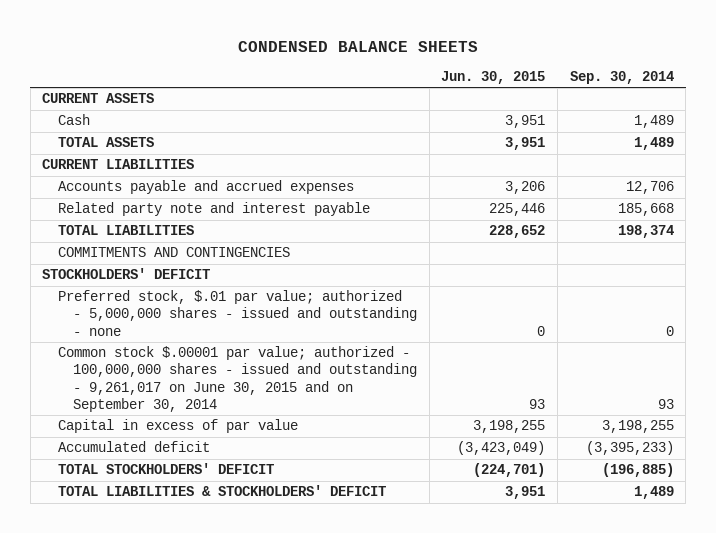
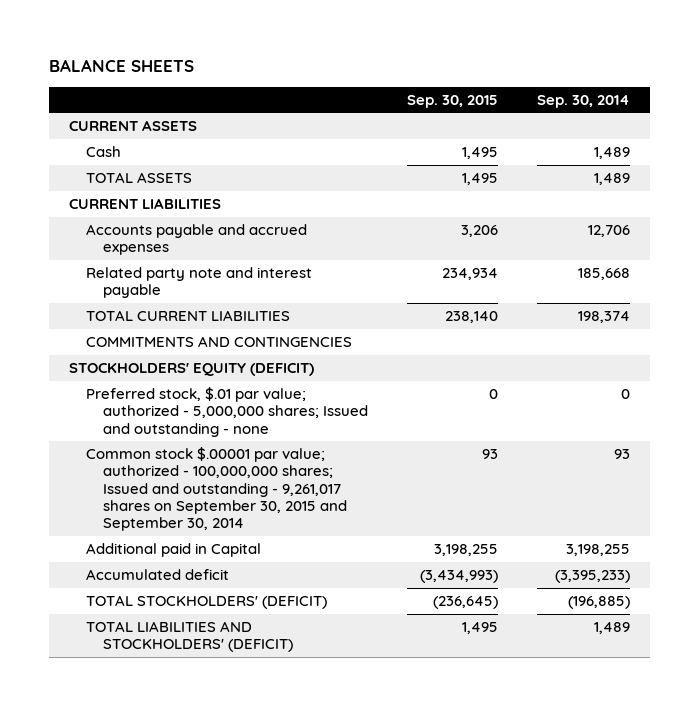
[237,40,478,52] CONDENSED BALANCE SHEETS -> [49,59,195,73] BALANCE SHEETS
[441,70,546,84] Jun. 30, 2015 -> none
none -> [407,94,499,108] Sep. 30, 2015
[57,225,194,236] TOTAL LIABILITIES -> [85,310,290,322] TOTAL CURRENT LIABILITIES
[42,268,211,280] STOCKHOLDERS' DEFICIT -> [68,363,314,377] STOCKHOLDERS' EQUITY (DEFICIT)
[57,290,418,336] Preferred stock, $.01 par value; authorized - 5,000,000 shares - issued and outstanding - none -> [85,387,368,437] Preferred stock, $.01 par value; authorized - 5,000,000 shares; Issued and outstanding - none
[57,346,418,412] Common stock $.00001 par value; authorized - 100,000,000 shares - issued and outstanding - 9,261,017 on June 30, 2015 and on September 30, 2014 -> [85,447,347,532] Common stock $.00001 par value; authorized - 100,000,000 shares; Issued and outstanding - 9,261,017 shares on September 30, 2015 and September 30, 2014
[57,419,298,434] Capital in excess of par value -> [85,543,261,558] Additional paid in Capital
[57,463,274,475] TOTAL STOCKHOLDERS' DEFICIT -> [85,595,327,610] TOTAL STOCKHOLDERS' (DEFICIT)
[57,485,386,497] TOTAL LIABILITIES & STOCKHOLDERS' DEFICIT -> [85,621,293,653] TOTAL LIABILITIES AND STOCKHOLDERS' (DEFICIT)

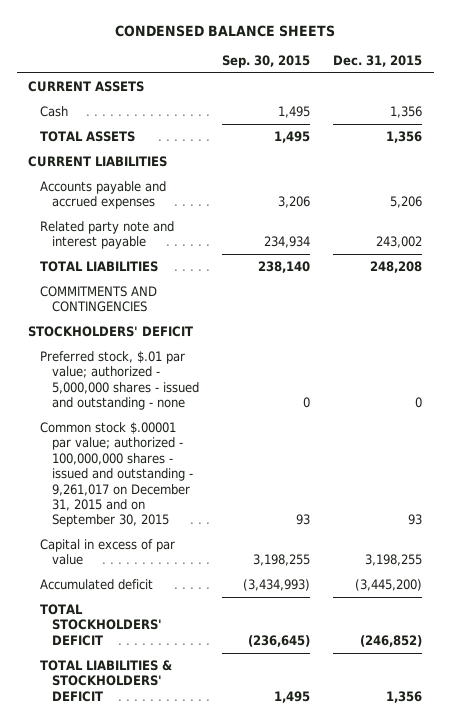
[49,59,195,73] BALANCE SHEETS -> [115,24,336,37] CONDENSED BALANCE SHEETS
[537,94,631,108] Sep. 30, 2014 -> none
none -> [333,54,423,67] Dec. 31, 2015
[85,310,290,322] TOTAL CURRENT LIABILITIES -> [39,260,158,272] TOTAL LIABILITIES
[68,363,314,377] STOCKHOLDERS' EQUITY (DEFICIT) -> [28,325,194,337] STOCKHOLDERS' DEFICIT
[85,387,368,437] Preferred stock, $.01 par value; authorized - 5,000,000 shares; Issued and outstanding - none -> [39,350,199,411] Preferred stock, $.01 par value; authorized - 5,000,000 shares - issued and outstanding - none
[85,447,347,532] Common stock $.00001 par value; authorized - 100,000,000 shares; Issued and outstanding - 9,261,017 shares on September 30, 2015 and September 30, 2014 -> [39,421,193,528] Common stock $.00001 par value; authorized - 100,000,000 shares - issued and outstanding - 9,261,017 on December 31, 2015 and on September 30, 2015
[85,543,261,558] Additional paid in Capital -> [39,538,175,566] Capital in excess of par value
[85,595,327,610] TOTAL STOCKHOLDERS' (DEFICIT) -> [39,603,162,646] TOTAL STOCKHOLDERS' DEFICIT
[85,621,293,653] TOTAL LIABILITIES AND STOCKHOLDERS' (DEFICIT) -> [39,659,172,702] TOTAL LIABILITIES & STOCKHOLDERS' DEFICIT

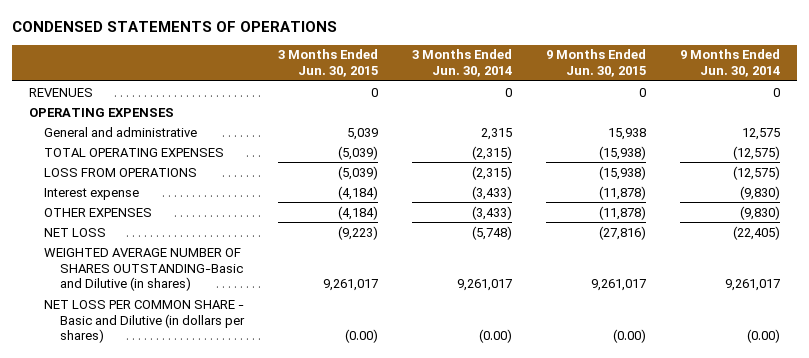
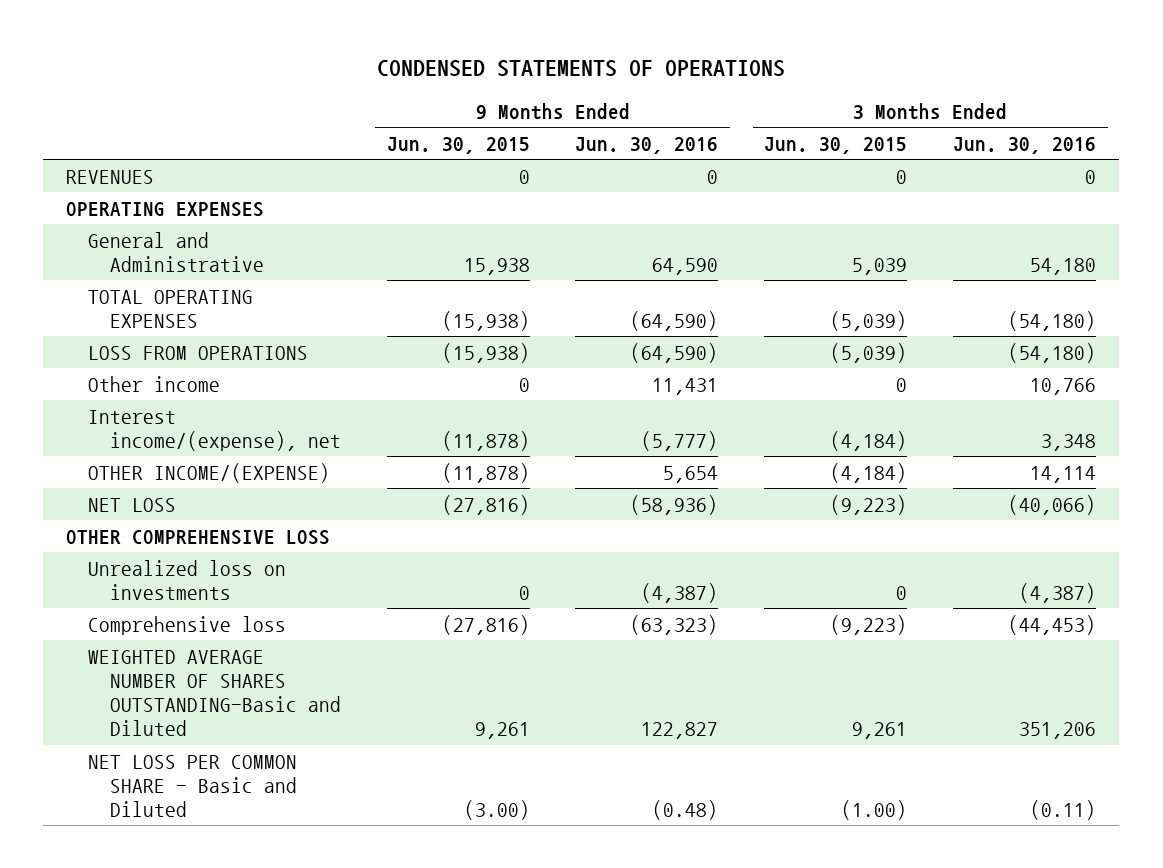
[412,49,513,78] 3 Months Ended Jun. 30, 2014 -> none
[680,49,781,78] 9 Months Ended Jun. 30, 2014 -> none
none -> [575,136,719,154] Jun. 30, 2016
none -> [953,136,1097,154] Jun. 30, 2016
[44,126,198,137] General and administrative -> [87,231,264,272] General and Administrative
none -> [87,375,220,392] Other income
[44,187,140,200] Interest expense -> [87,409,341,451] Interest income/(expense), net
[44,207,153,217] OTHER EXPENSES -> [87,462,330,483] OTHER INCOME/(EXPENSE)
none -> [66,529,331,545] OTHER COMPREHENSIVE LOSS
none -> [87,559,286,600] Unrealized loss on investments
none -> [87,615,286,635] Comprehensive loss
[44,247,244,292] WEIGHTED AVERAGE NUMBER OF SHARES OUTSTANDING-Basic and Dilutive (in shares) -> [87,649,341,737] WEIGHTED AVERAGE NUMBER OF SHARES OUTSTANDING-Basic and Diluted
[323,279,379,292] 9,261,017 -> [852,722,908,740] 9,261
[591,279,647,292] 9,261,017 -> [474,722,530,740] 9,261
[44,299,246,344] NET LOSS PER COMMON SHARE - Basic and Dilutive (in dollars per shares) -> [87,754,297,817] NET LOSS PER COMMON SHARE - Basic and Diluted
[345,329,379,344] (0.00) -> [841,799,908,820] (1.00)
[613,329,647,344] (0.00) -> [463,799,530,820] (3.00)

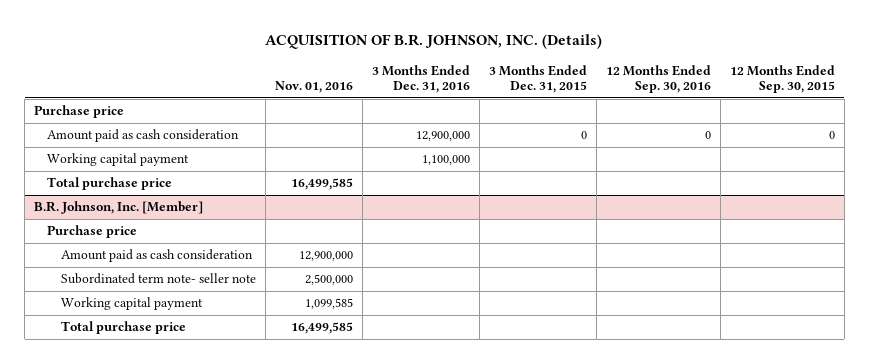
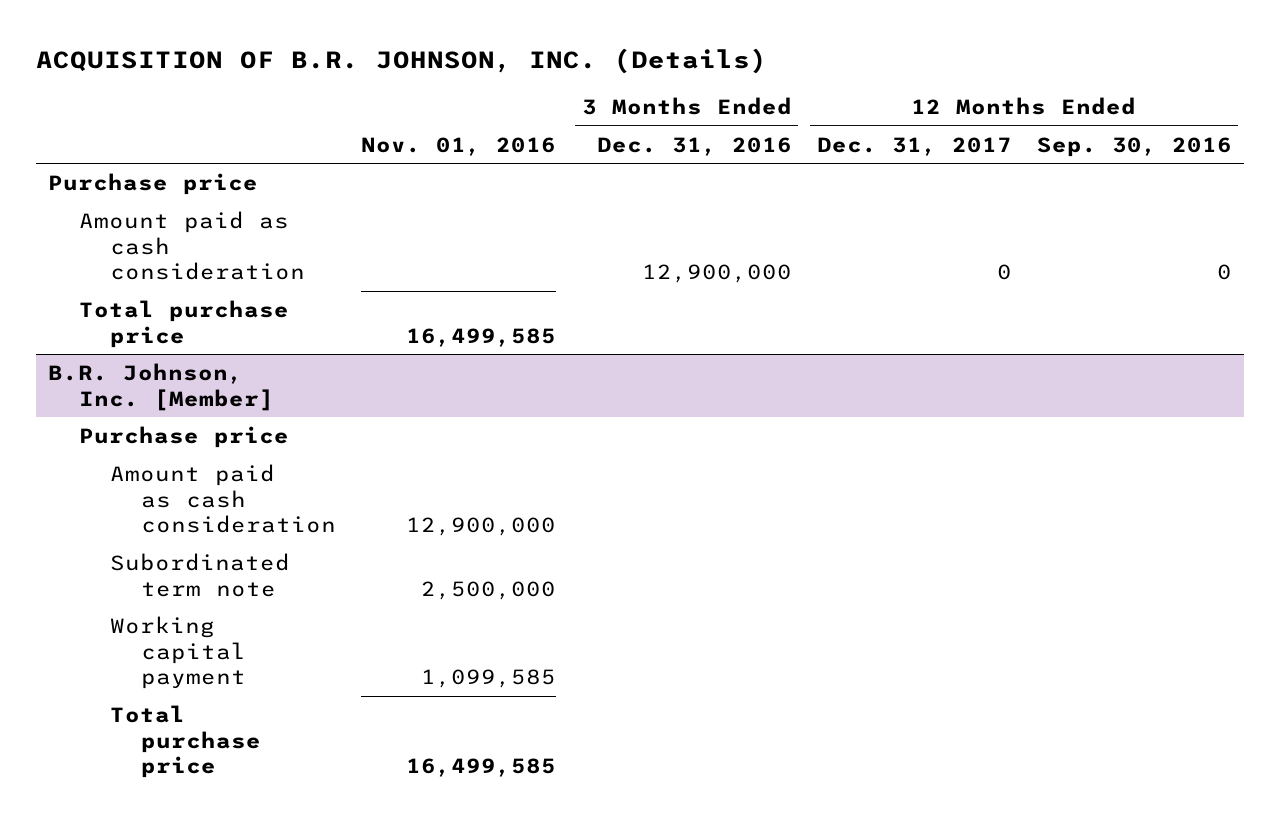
[488,64,587,94] 3 Months Ended Dec. 31, 2015 -> none
[729,64,835,94] 12 Months Ended Sep. 30, 2015 -> none
none -> [816,136,1012,156] Dec. 31, 2017
[47,153,190,167] Working capital payment -> none
[60,273,256,285] Subordinated term note- seller note -> [110,553,291,597] Subordinated term note

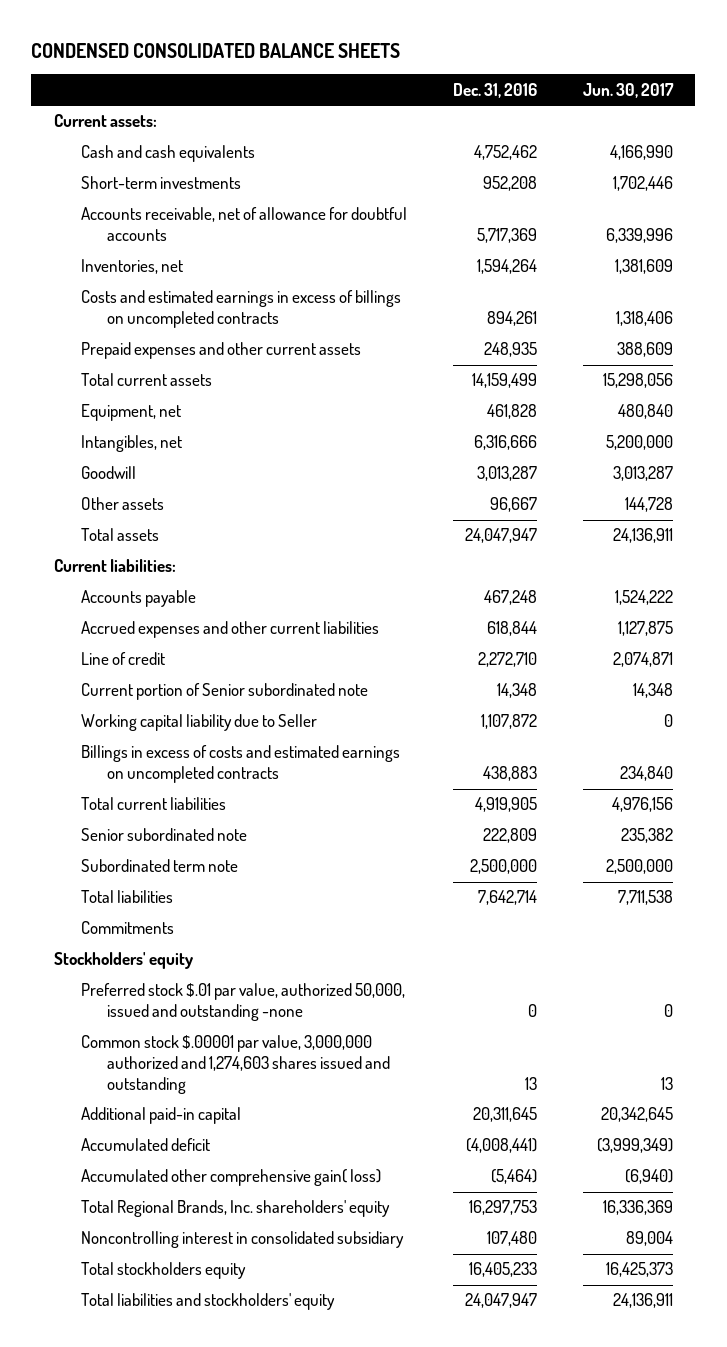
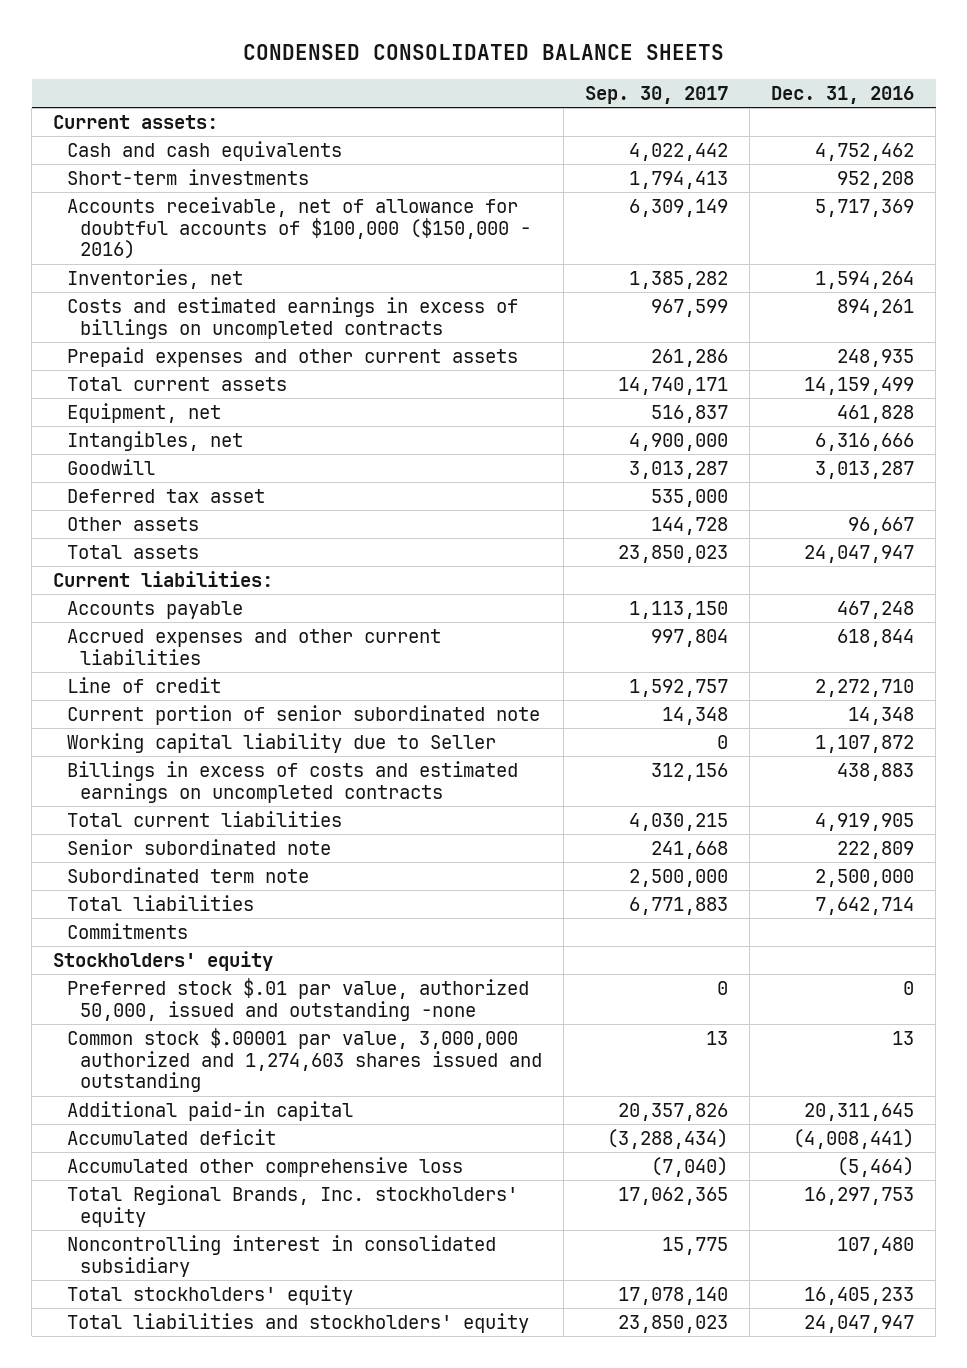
[582,82,674,98] Jun. 30, 2017 -> none
none -> [585,85,729,104] Sep. 30, 2017
[80,207,407,242] Accounts receivable, net of allowance for doubtful accounts -> [66,196,532,260] Accounts receivable, net of allowance for doubtful accounts of $100,000 ($150,000 - 2016)
none -> [66,488,265,503] Deferred tax asset
[80,683,368,701] Current portion of Senior subordinated note -> [66,704,540,725] Current portion of senior subordinated note
[80,1169,381,1187] Accumulated other comprehensive gain( loss) -> [66,1156,463,1177] Accumulated other comprehensive loss
[80,1200,390,1218] Total Regional Brands, Inc. shareholders' equity -> [66,1184,518,1227] Total Regional Brands, Inc. stockholders' equity
[80,1262,246,1280] Total stockholders equity -> [66,1284,353,1305] Total stockholders' equity

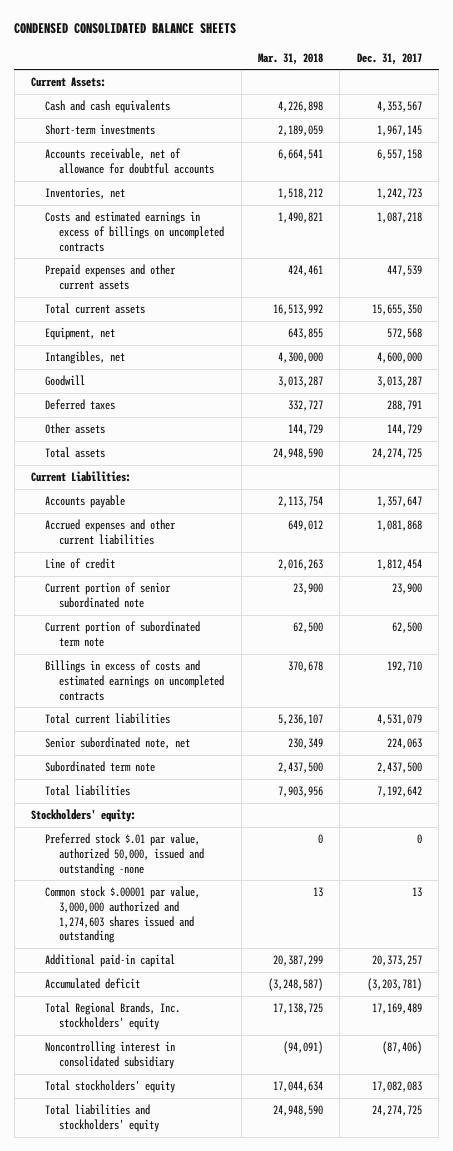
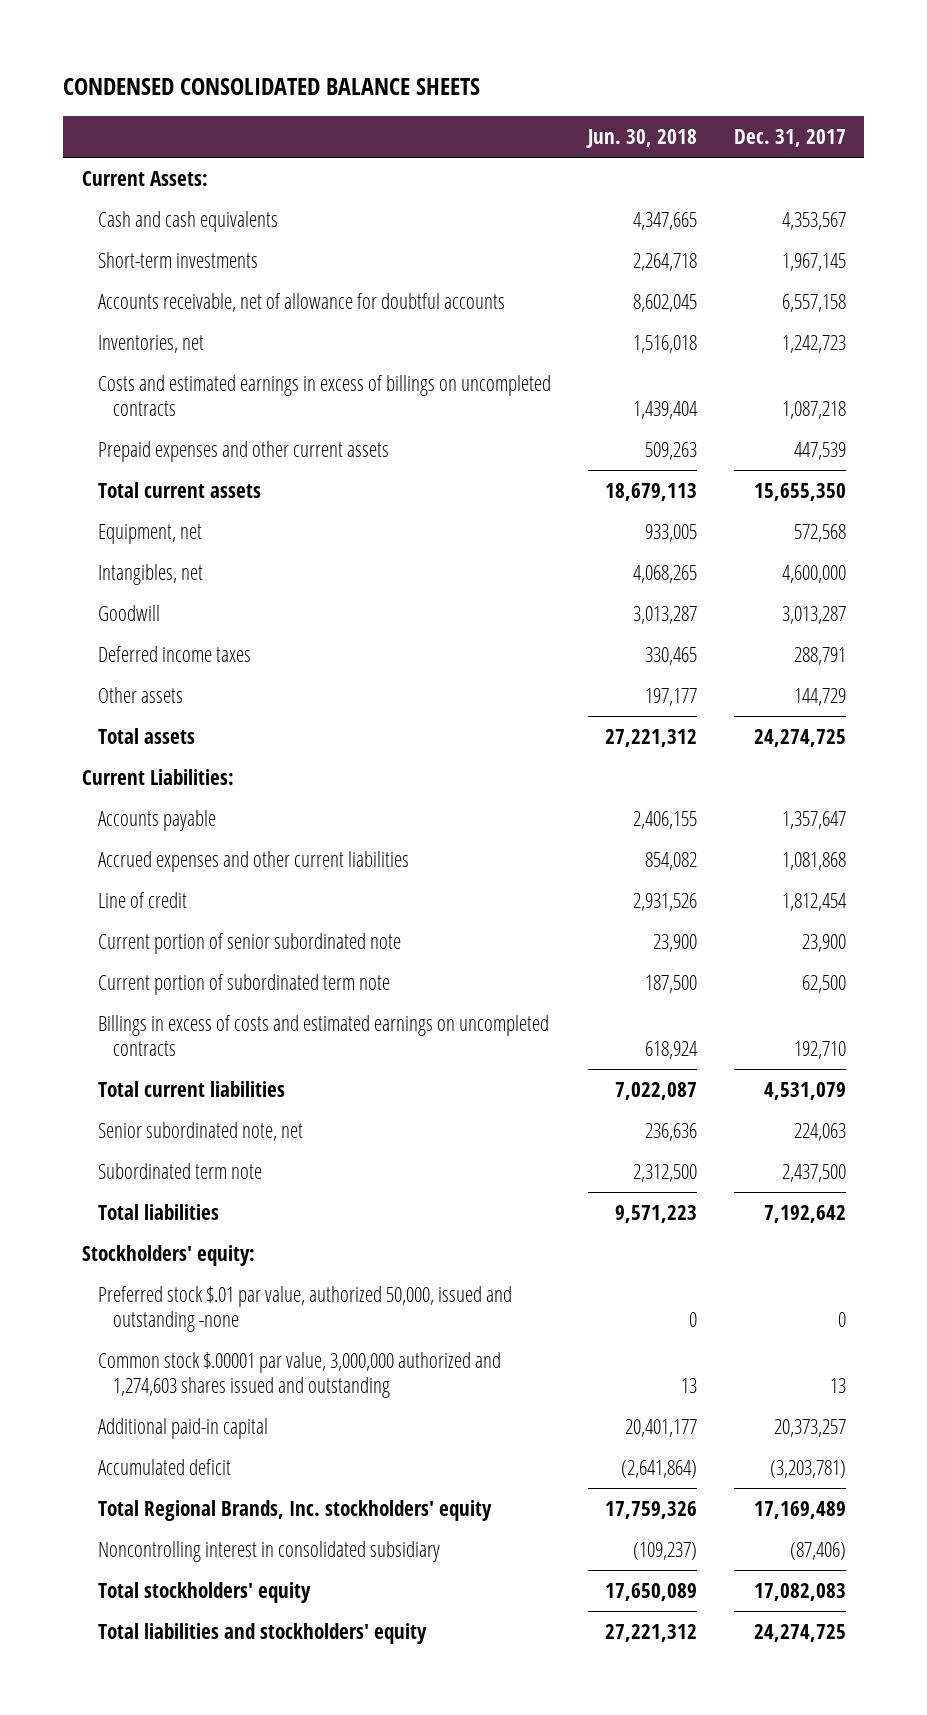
[257,52,323,65] Mar. 31, 2018 -> none
none -> [585,128,697,148] Jun. 30, 2018
[45,399,116,411] Deferred taxes -> [97,646,251,663] Deferred income taxes

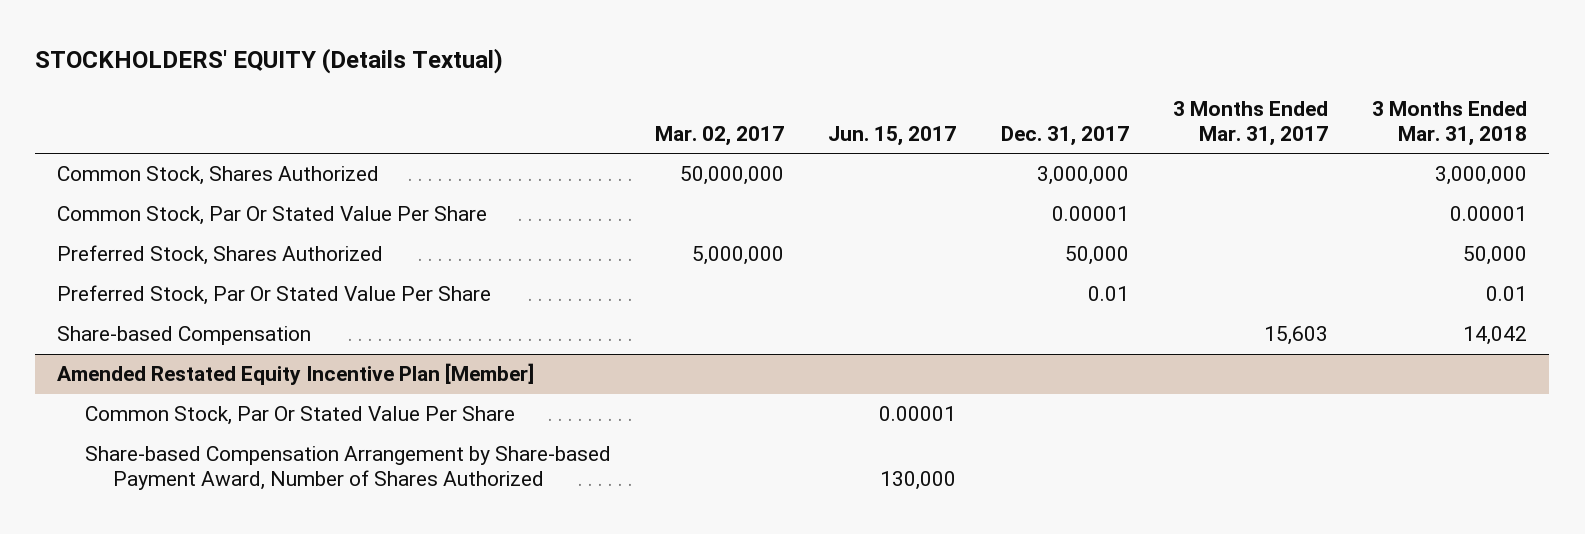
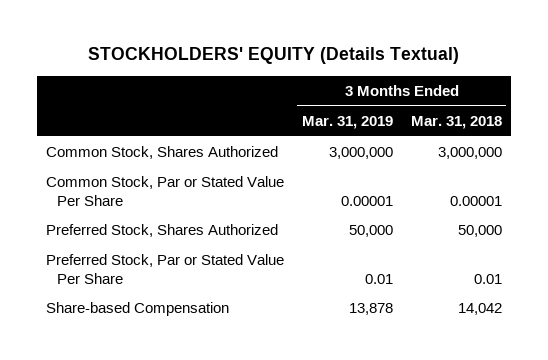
[655,125,785,146] Mar. 02, 2017 -> none
[828,125,957,146] Jun. 15, 2017 -> none
[1000,125,1129,146] Dec. 31, 2017 -> none
[1172,101,1328,146] 3 Months Ended Mar. 31, 2017 -> none
none -> [301,116,393,130] Mar. 31, 2019
[57,206,488,226] Common Stock, Par Or Stated Value Per Share -> [45,176,284,206] Common Stock, Par or Stated Value Per Share
[57,285,492,306] Preferred Stock, Par Or Stated Value Per Share -> [45,254,284,284] Preferred Stock, Par or Stated Value Per Share
[57,363,535,386] Amended Restated Equity Incentive Plan [Member] -> none
[85,406,516,426] Common Stock, Par Or Stated Value Per Share -> none
[85,446,612,491] Share-based Compensation Arrangement by Share-based Payment Award, Number of Shares Authorized -> none

